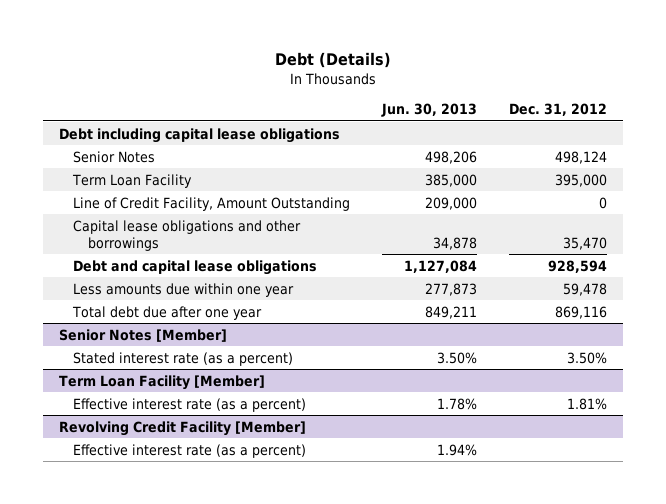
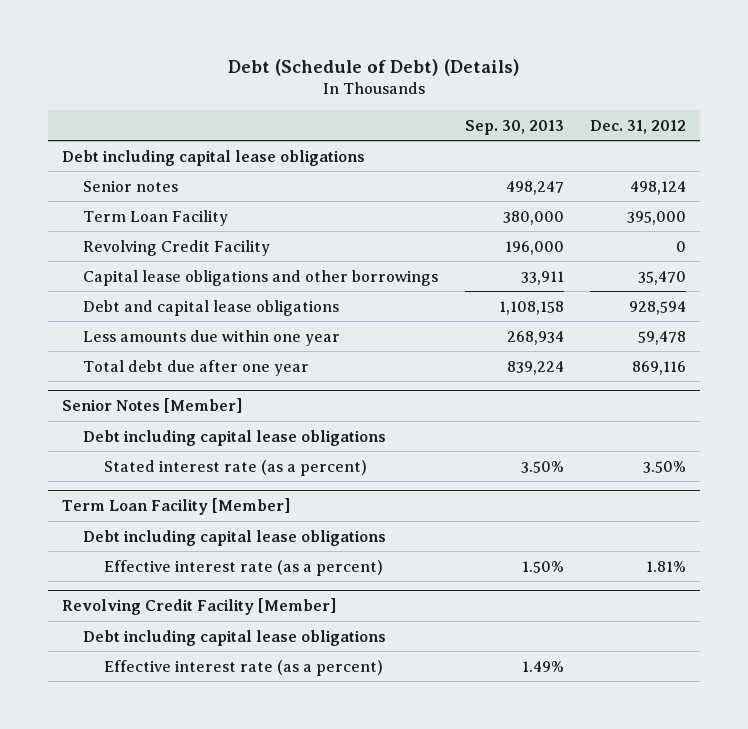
[274,51,391,68] Debt (Details) -> [228,58,521,76] Debt (Schedule of Debt) (Details)
[381,103,478,118] Jun. 30, 2013 -> none
none -> [464,119,564,135] Sep. 30, 2013
[73,150,156,163] Senior Notes -> [82,179,178,192] Senior notes
[73,196,351,211] Line of Credit Facility, Amount Outstanding -> [82,239,270,256] Revolving Credit Facility
none -> [82,429,386,446] Debt including capital lease obligations
none -> [82,529,386,546] Debt including capital lease obligations
none -> [82,629,386,646] Debt including capital lease obligations

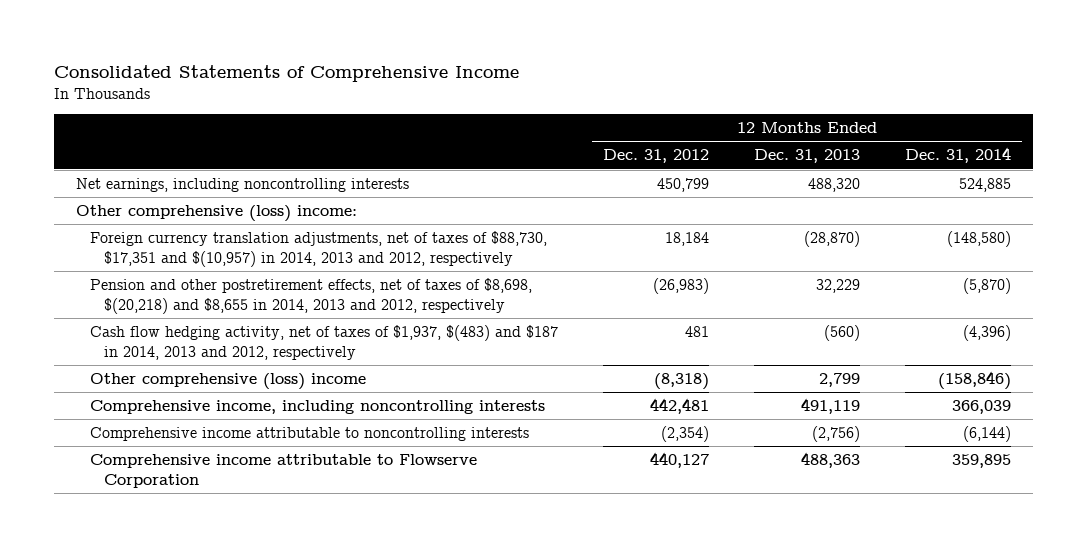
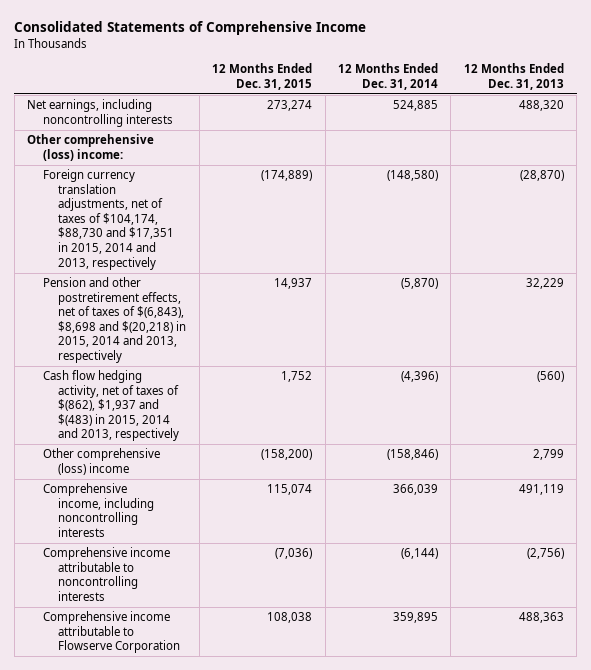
[602,149,709,164] Dec. 31, 2012 -> none
none -> [212,63,313,91] 12 Months Ended Dec. 31, 2015
[90,231,548,267] Foreign currency translation adjustments, net of taxes of $88,730, $17,351 and $(10,957) in 2014, 2013 and 2012, respectively -> [42,169,175,270] Foreign currency translation adjustments, net of taxes of $104,174, $88,730 and $17,351 in 2015, 2014 and 2013, respectively
[90,278,533,314] Pension and other postretirement effects, net of taxes of $8,698, $(20,218) and $8,655 in 2014, 2013 and 2012, respectively -> [42,277,187,364] Pension and other postretirement effects, net of taxes of $(6,843), $8,698 and $(20,218) in 2015, 2014 and 2013, respectively
[90,325,559,360] Cash flow hedging activity, net of taxes of $1,937, $(483) and $187 in 2014, 2013 and 2012, respectively -> [42,370,180,442] Cash flow hedging activity, net of taxes of $(862), $1,937 and $(483) in 2015, 2014 and 2013, respectively

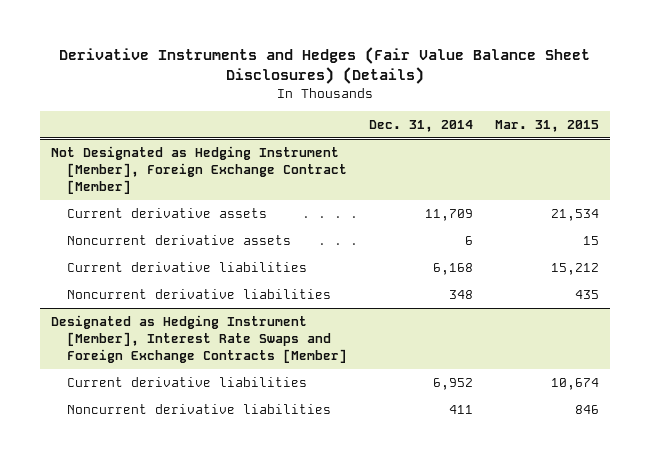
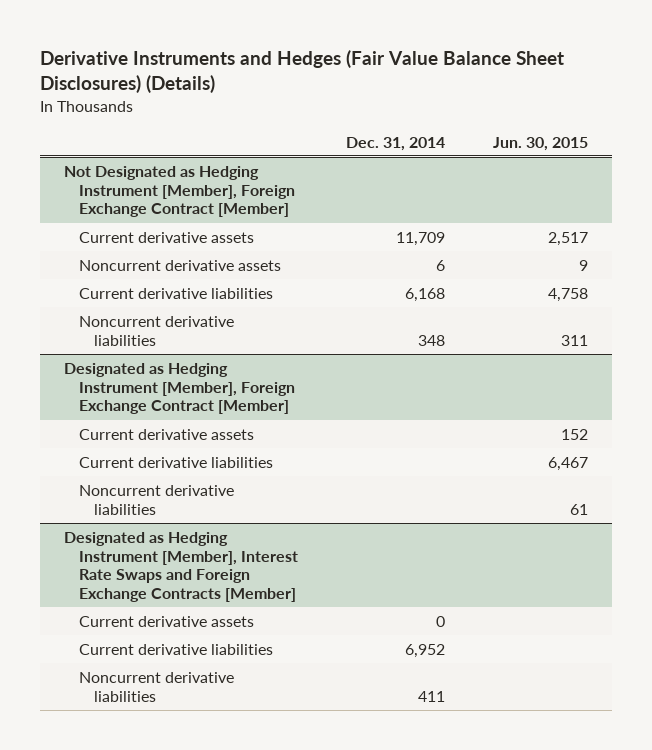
[495,119,600,132] Mar. 31, 2015 -> none
none -> [493,136,589,151] Jun. 30, 2015
none -> [63,362,296,415] Designated as Hedging Instrument [Member], Foreign Exchange Contract [Member]
none -> [79,428,255,440] Current derivative assets
none -> [79,456,274,468] Current derivative liabilities
none -> [79,484,235,515] Noncurrent derivative liabilities
none -> [79,615,255,627] Current derivative assets

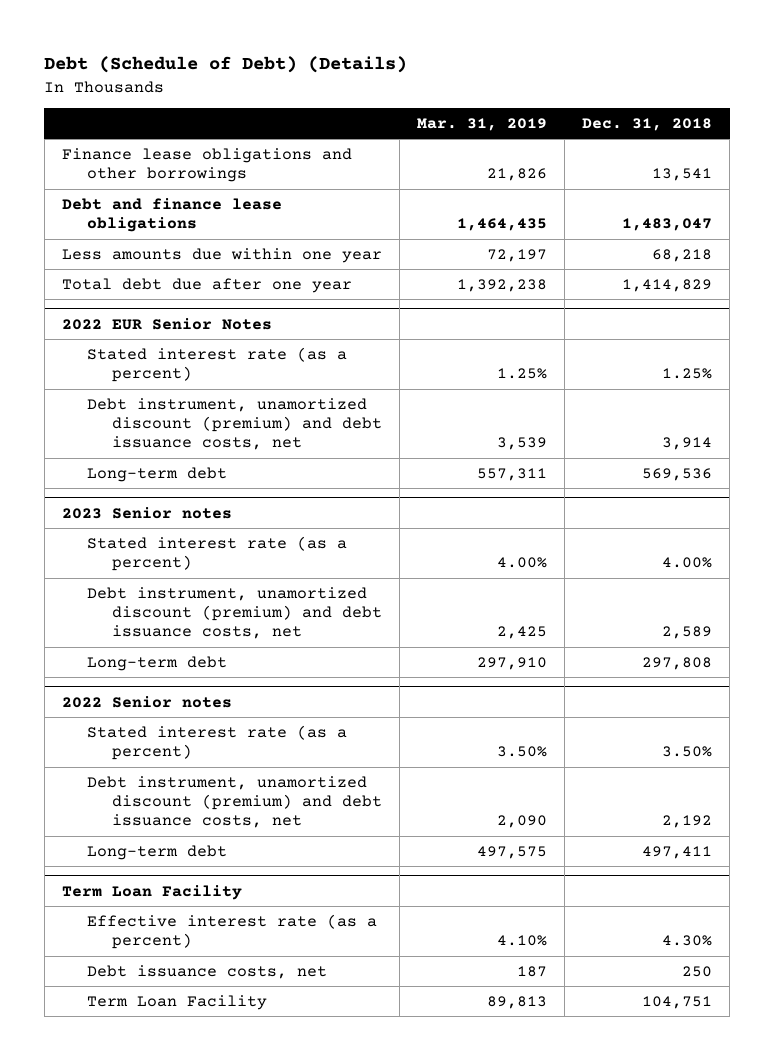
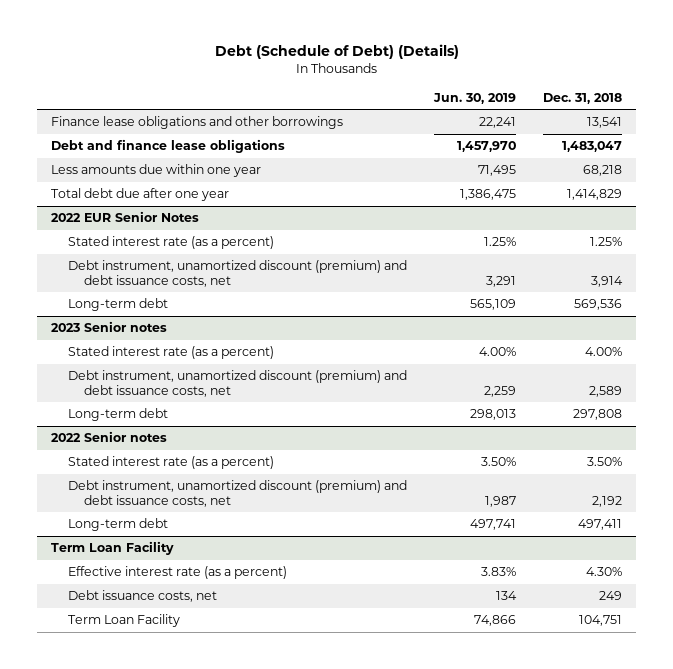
[417,117,548,131] Mar. 31, 2019 -> none
none -> [432,92,516,104] Jun. 30, 2019
[682,965,713,977] 250 -> [599,591,623,601] 249

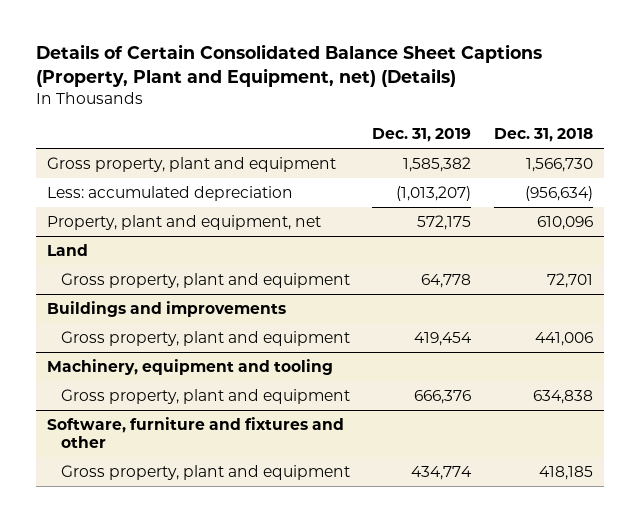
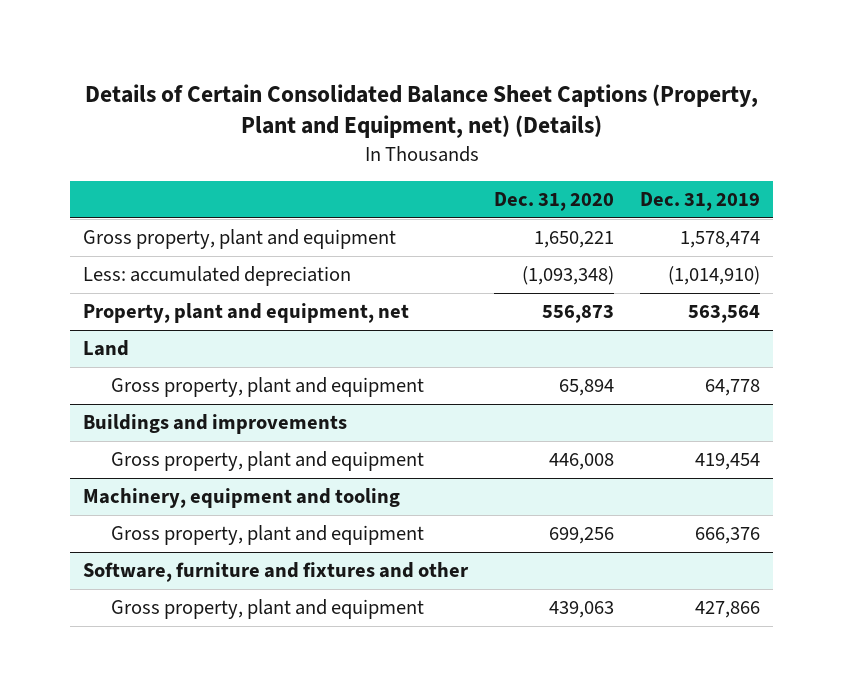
[493,127,593,142] Dec. 31, 2018 -> none
none -> [494,192,615,212] Dec. 31, 2020
[403,156,472,172] 1,585,382 -> [680,231,761,249] 1,578,474
[396,185,472,201] (1,013,207) -> [668,266,761,286] (1,014,910)
[417,214,472,230] 572,175 -> [688,305,761,324] 563,564
[411,465,473,480] 434,774 -> [695,601,761,619] 427,866

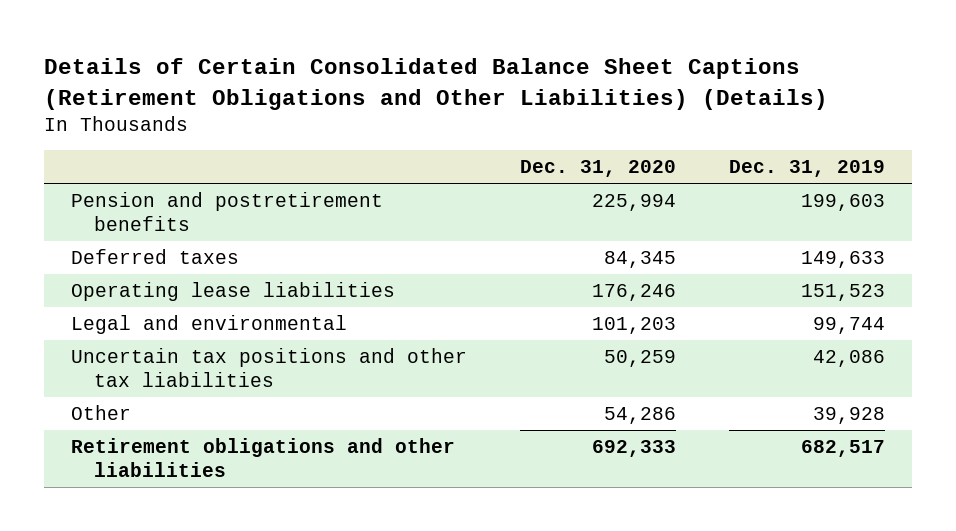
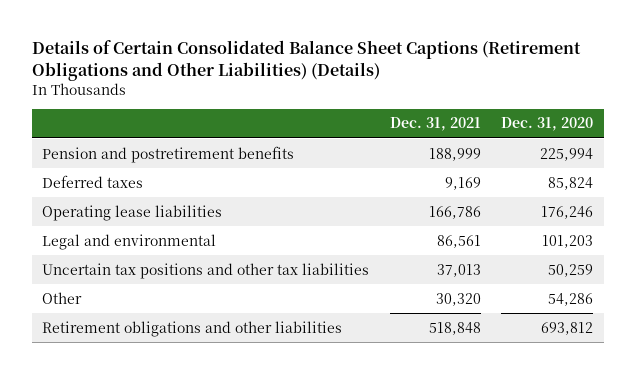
[729,160,886,178] Dec. 31, 2019 -> none
none -> [389,117,481,132] Dec. 31, 2021
[603,250,676,268] 84,345 -> [548,176,594,190] 85,824
[591,439,676,457] 692,333 -> [541,321,594,335] 693,812

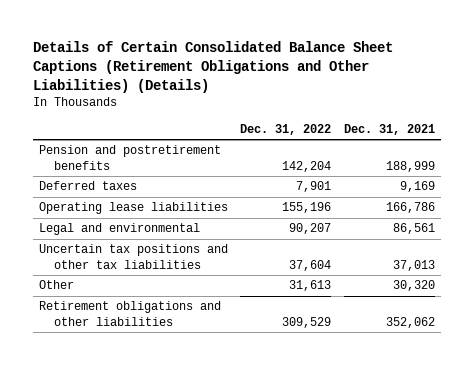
[501,117,594,132] Dec. 31, 2020 -> none
none -> [240,123,332,135] Dec. 31, 2022
[428,321,481,335] 518,848 -> [385,316,435,328] 352,062

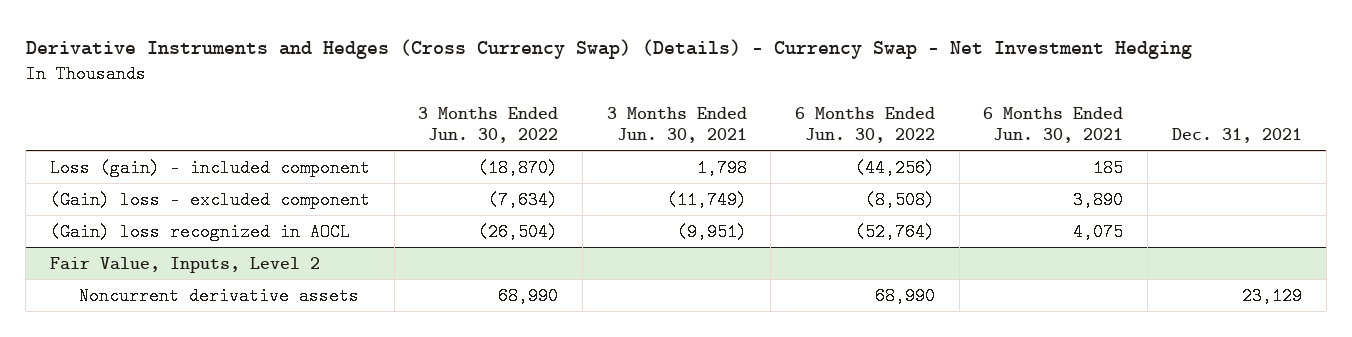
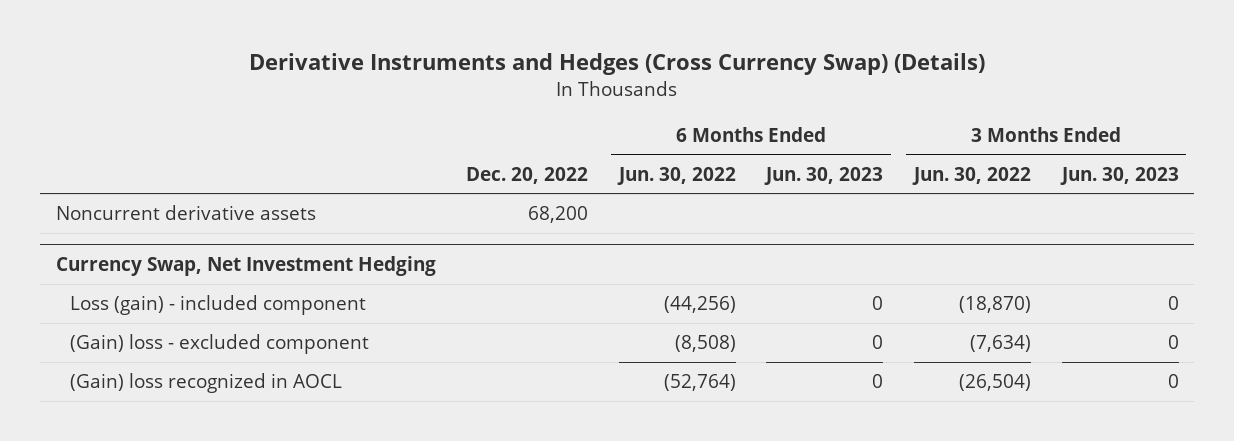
[25,39,1192,60] Derivative Instruments and Hedges (Cross Currency Swap) (Details) - Currency Swap - Net Investment Hedging -> [249,53,986,76] Derivative Instruments and Hedges (Cross Currency Swap) (Details)
[606,106,747,143] 3 Months Ended Jun. 30, 2021 -> none
[983,106,1124,143] 6 Months Ended Jun. 30, 2021 -> none
[1171,127,1302,143] Dec. 31, 2021 -> none
none -> [466,166,589,184] Dec. 20, 2022
none -> [764,166,884,185] Jun. 30, 2023
none -> [1059,166,1179,185] Jun. 30, 2023
none -> [55,205,316,221] Noncurrent derivative assets
none -> [55,256,436,277] Currency Swap, Net Investment Hedging
[49,256,320,273] Fair Value, Inputs, Level 2 -> none
[78,286,359,305] Noncurrent derivative assets -> none

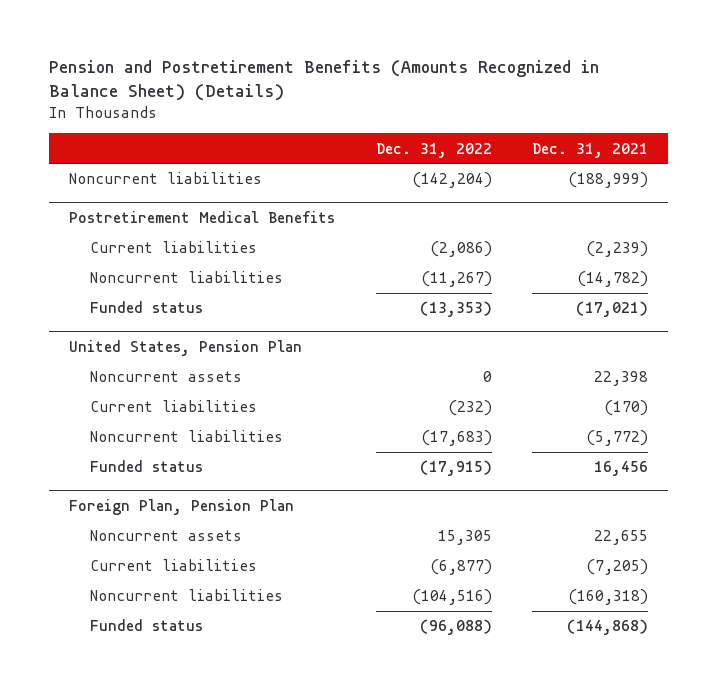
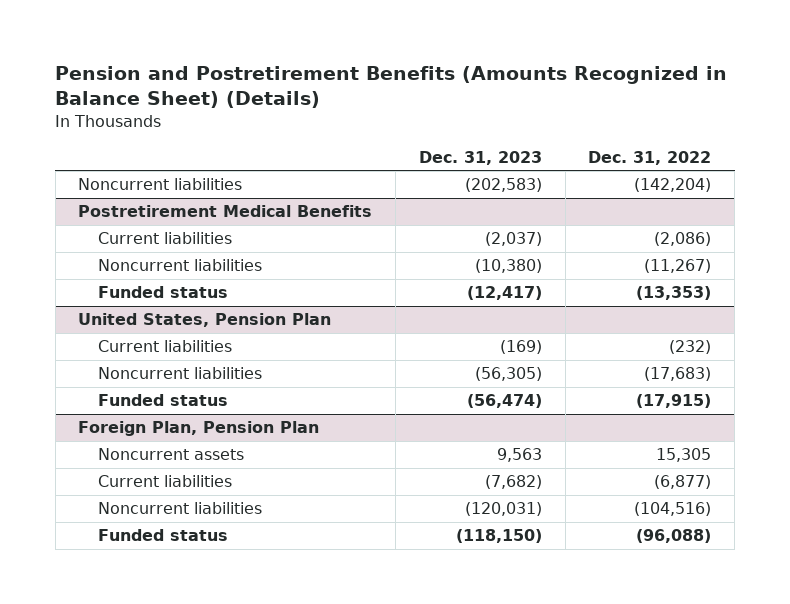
[531,142,648,158] Dec. 31, 2021 -> none
none -> [418,150,542,165] Dec. 31, 2023
[90,371,243,383] Noncurrent assets -> none

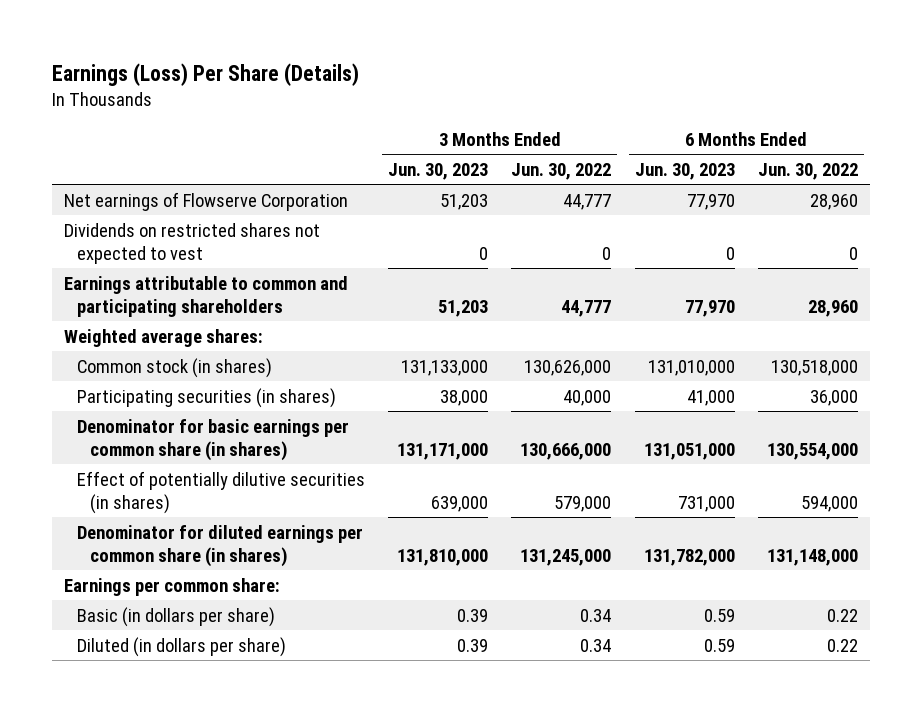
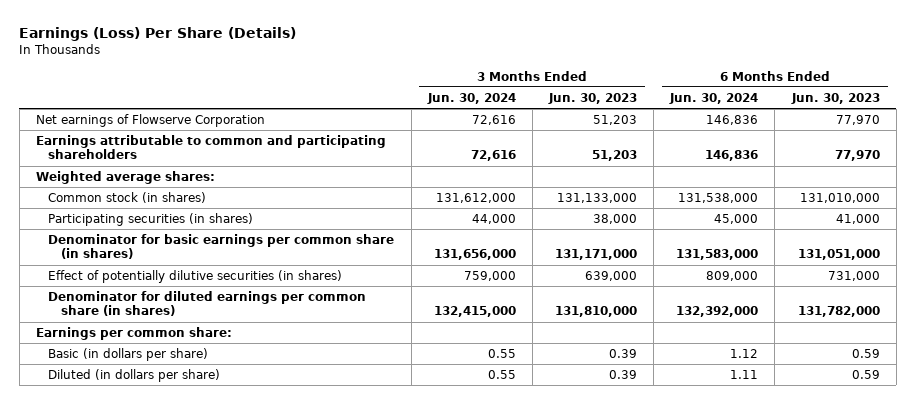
[511,162,612,180] Jun. 30, 2022 -> none
[758,162,859,180] Jun. 30, 2022 -> none
none -> [426,92,516,104] Jun. 30, 2024
none -> [669,92,759,104] Jun. 30, 2024
[63,222,320,264] Dividends on restricted shares not expected to vest -> none

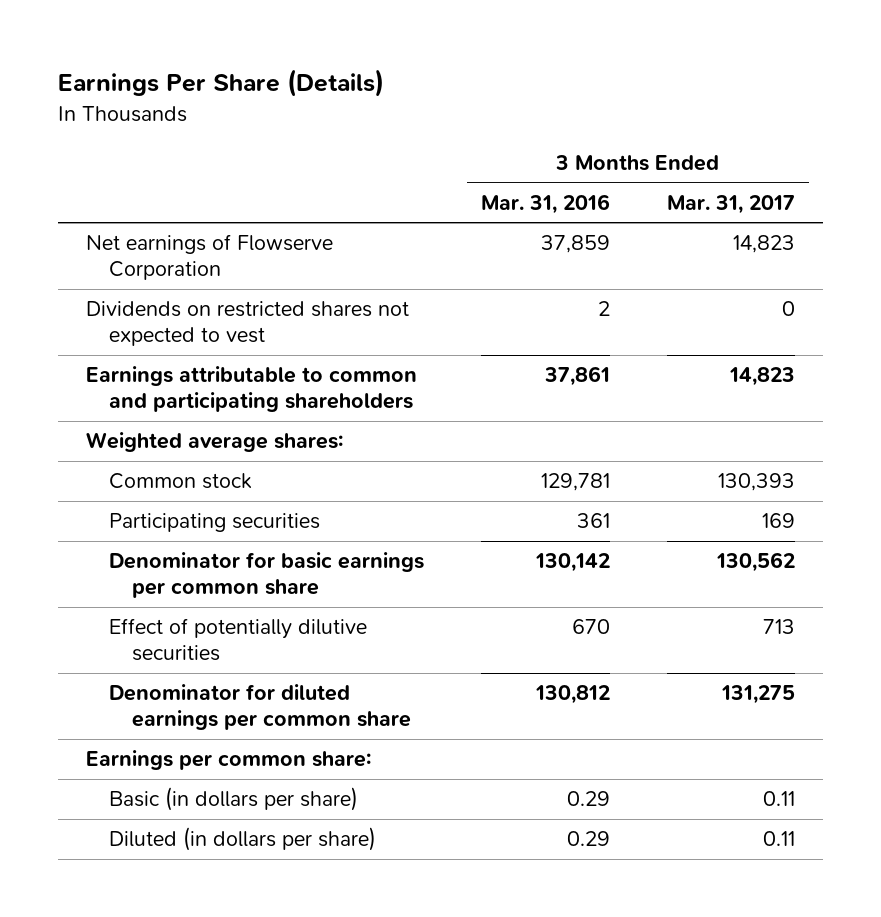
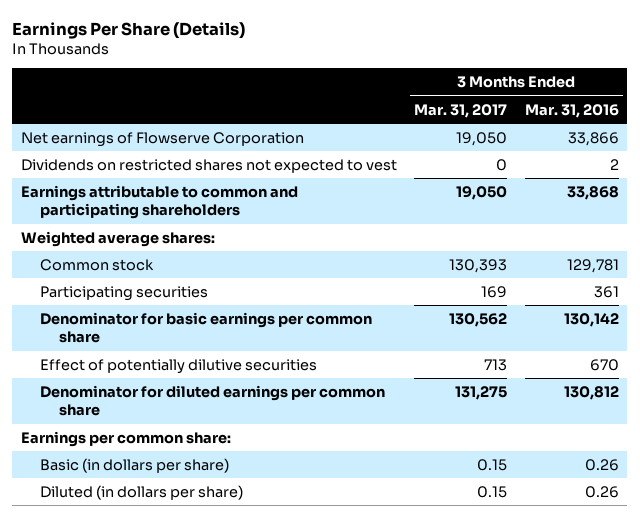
[540,235,610,254] 37,859 -> [567,131,619,146] 33,866
[732,235,795,254] 14,823 -> [456,131,508,146] 19,050
[543,366,610,387] 37,861 -> [566,185,619,200] 33,868
[728,367,795,387] 14,823 -> [456,185,508,200] 19,050
[566,791,610,807] 0.29 -> [584,458,619,471] 0.26
[762,791,795,807] 0.11 -> [477,458,508,471] 0.15
[566,831,610,847] 0.29 -> [584,485,619,498] 0.26
[762,831,795,847] 0.11 -> [477,485,508,498] 0.15

